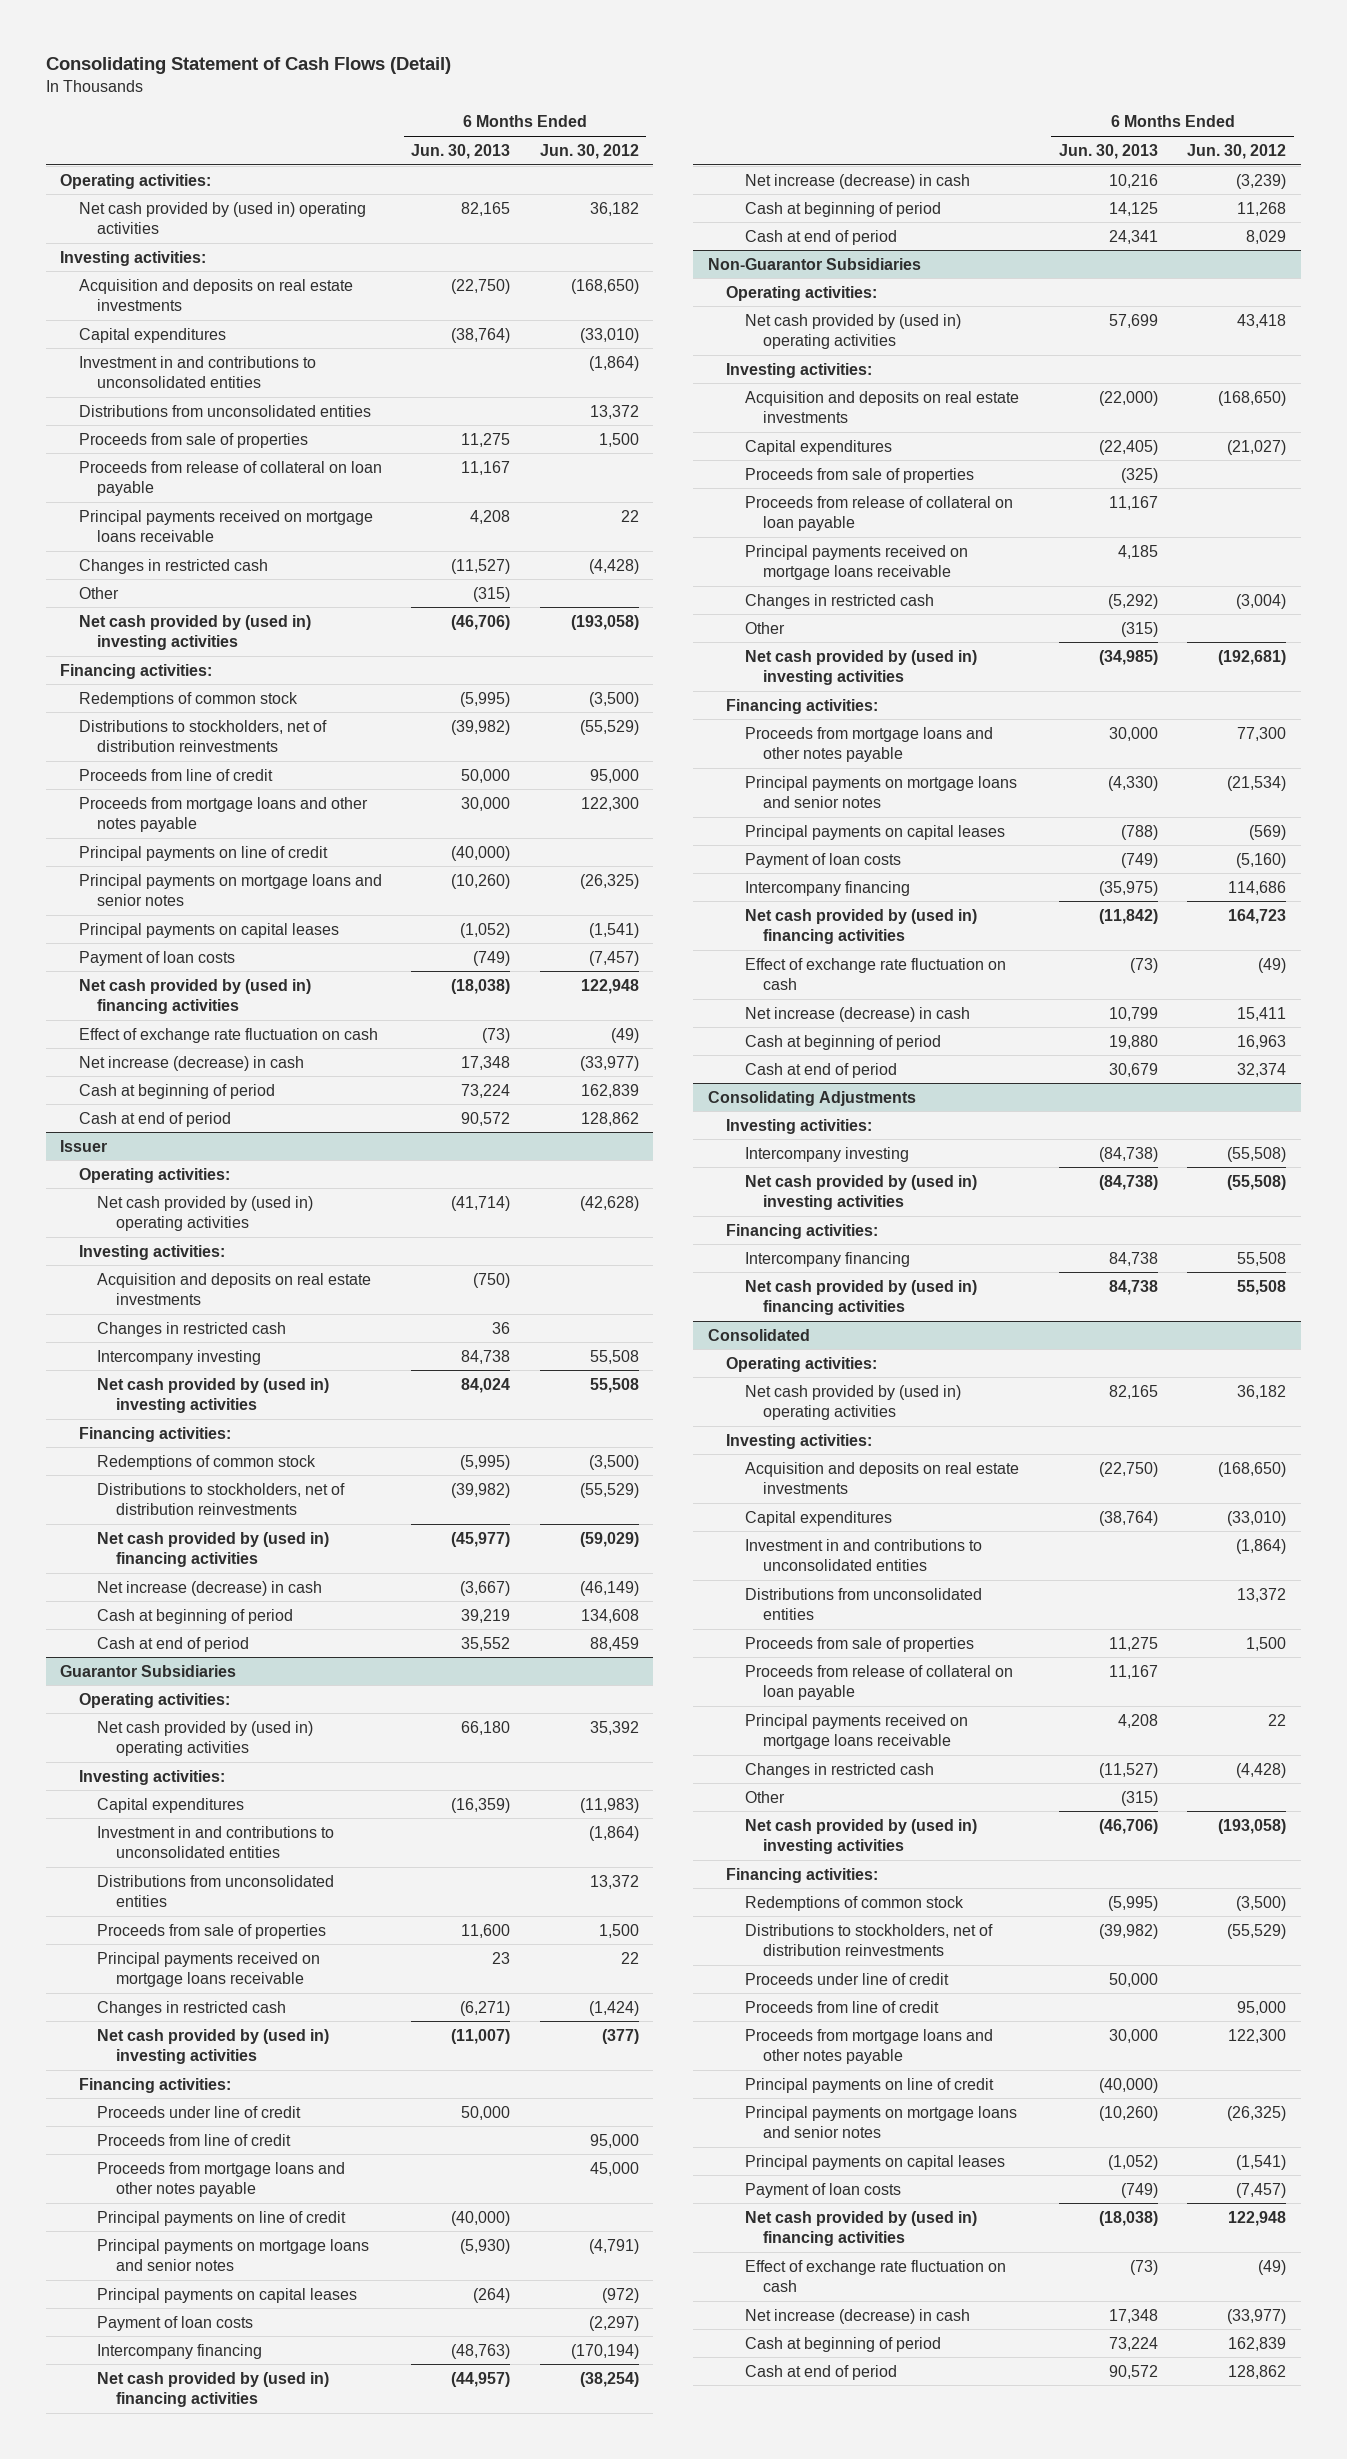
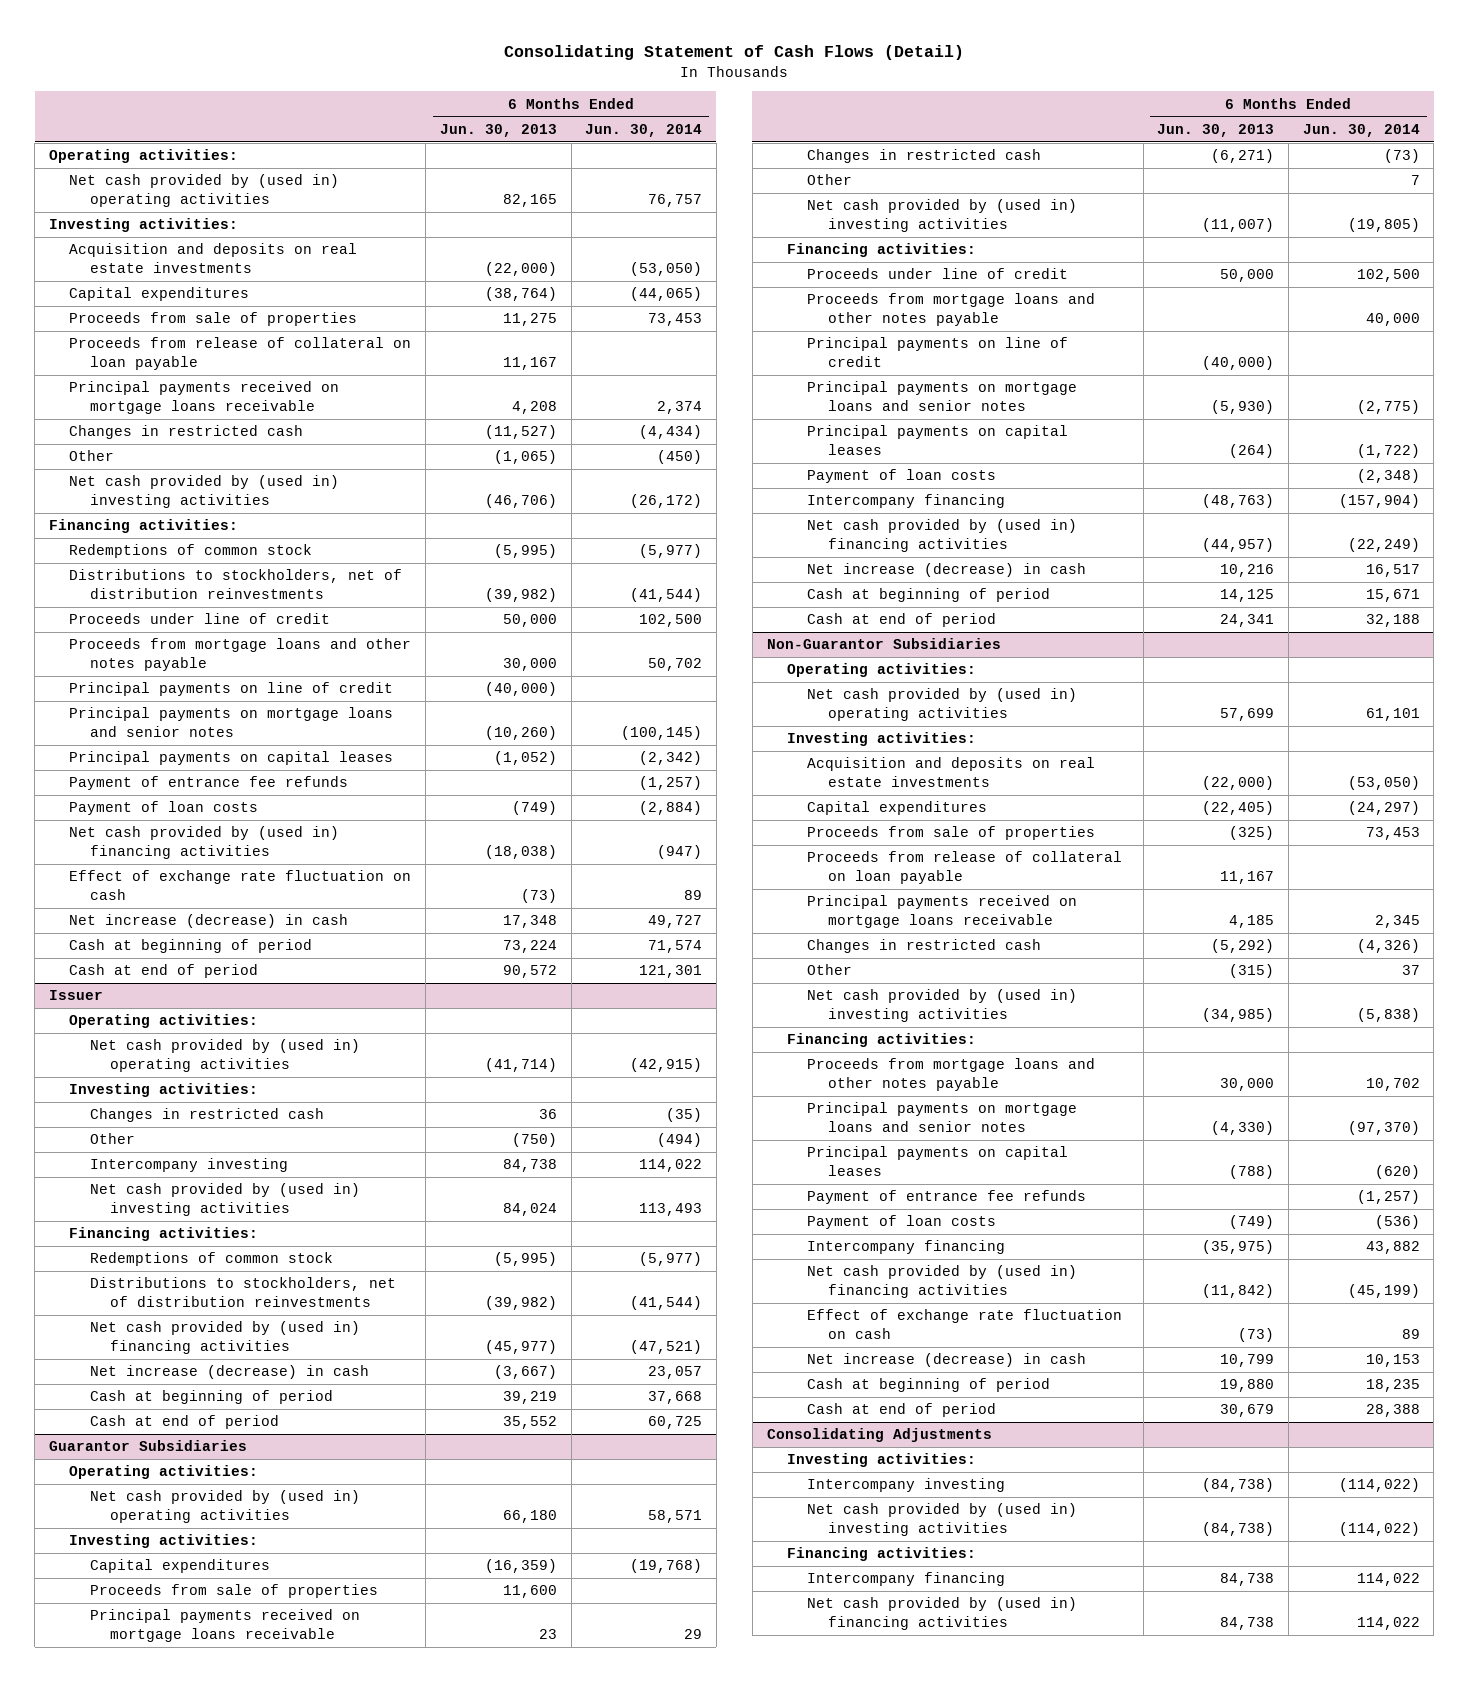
[539,143,639,159] Jun. 30, 2012 -> none
none -> [585,123,703,137] Jun. 30, 2014
[451,278,511,294] (22,750) -> [484,261,557,276] (22,000)
[78,355,316,389] Investment in and contributions to unconsolidated entities -> none
[78,404,371,417] Distributions from unconsolidated entities -> none
[473,586,511,602] (315) -> [493,450,557,465] (1,065)
[78,768,273,781] Proceeds from line of credit -> [69,613,331,625] Proceeds under line of credit
none -> [69,776,349,791] Payment of entrance fee refunds
[97,1272,372,1306] Acquisition and deposits on real estate investments -> none
none -> [89,1133,135,1145] Other
[97,1825,335,1859] Investment in and contributions to unconsolidated entities -> none
[97,1874,335,1908] Distributions from unconsolidated entities -> none
none -> [807,174,853,186] Other
[97,2133,292,2146] Proceeds from line of credit -> none
none -> [807,1190,1087,1205] Payment of entrance fee refunds
[707,1328,810,1341] Consolidated -> none
[726,1356,878,1372] Operating activities: -> none
[744,1384,961,1421] Net cash provided by (used in) operating activities -> none
[726,1433,873,1449] Investing activities: -> none
[744,1461,1019,1495] Acquisition and deposits on real estate investments -> none
[744,1510,892,1526] Capital expenditures -> none
[744,1538,982,1572] Investment in and contributions to unconsolidated entities -> none
[744,1587,982,1621] Distributions from unconsolidated entities -> none
[744,1636,974,1652] Proceeds from sale of properties -> none
[744,1664,1013,1701] Proceeds from release of collateral on loan payable -> none
[744,1713,968,1750] Principal payments received on mortgage loans receivable -> none
[744,1762,934,1778] Changes in restricted cash -> none
[744,1790,785,1803] Other -> none
[744,1818,977,1855] Net cash provided by (used in) investing activities -> none
[726,1867,879,1883] Financing activities: -> none
[744,1895,964,1911] Redemptions of common stock -> none
[744,1923,993,1957] Distributions to stockholders, net of distribution reinvestments -> none
[744,1972,949,1985] Proceeds under line of credit -> none
[744,2000,939,2013] Proceeds from line of credit -> none
[744,2028,993,2065] Proceeds from mortgage loans and other notes payable -> none
[744,2077,994,2093] Principal payments on line of credit -> none
[744,2105,1017,2139] Principal payments on mortgage loans and senior notes -> none
[744,2154,1005,2170] Principal payments on capital leases -> none
[744,2182,901,2198] Payment of loan costs -> none
[744,2210,977,2247] Net cash provided by (used in) financing activities -> none
[744,2259,1006,2293] Effect of exchange rate fluctuation on cash -> none
[744,2308,970,2324] Net increase (decrease) in cash -> none
[744,2336,941,2352] Cash at beginning of period -> none
[744,2364,897,2380] Cash at end of period -> none

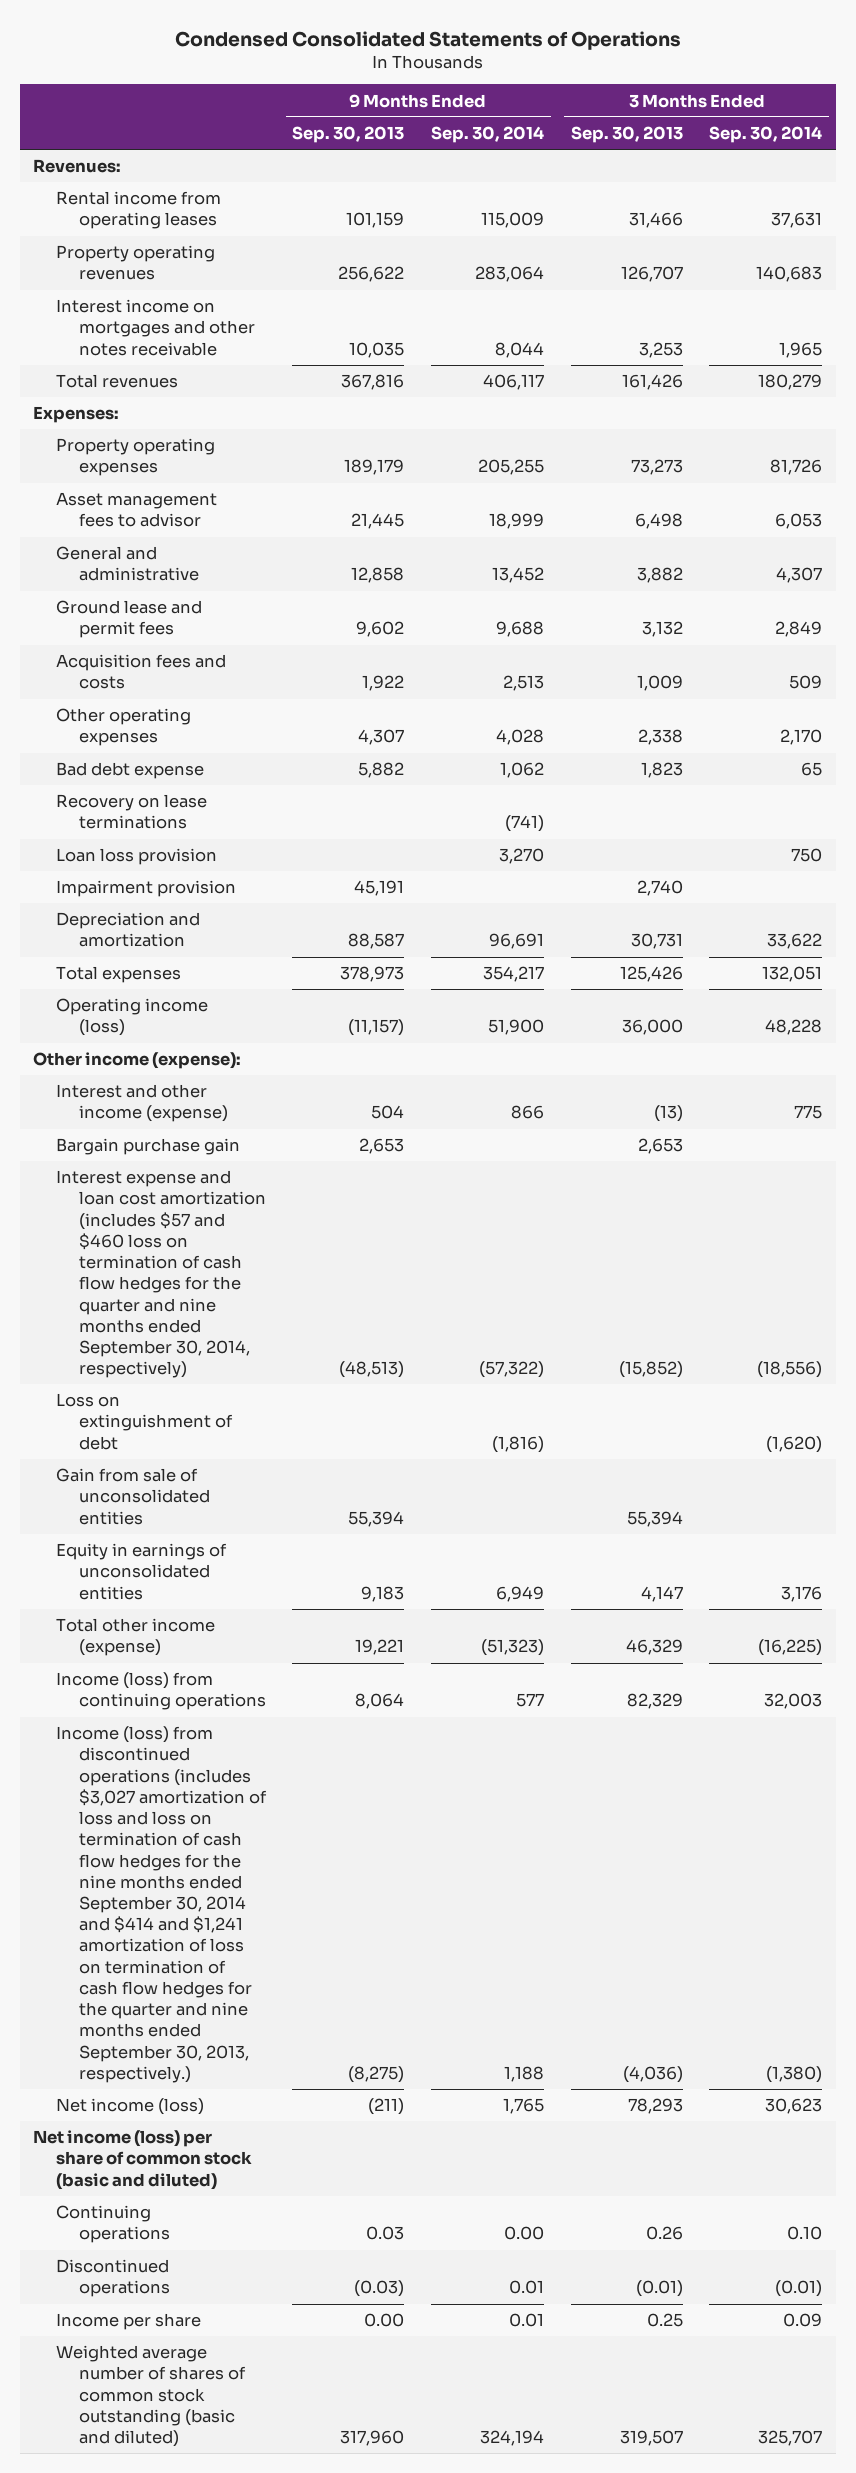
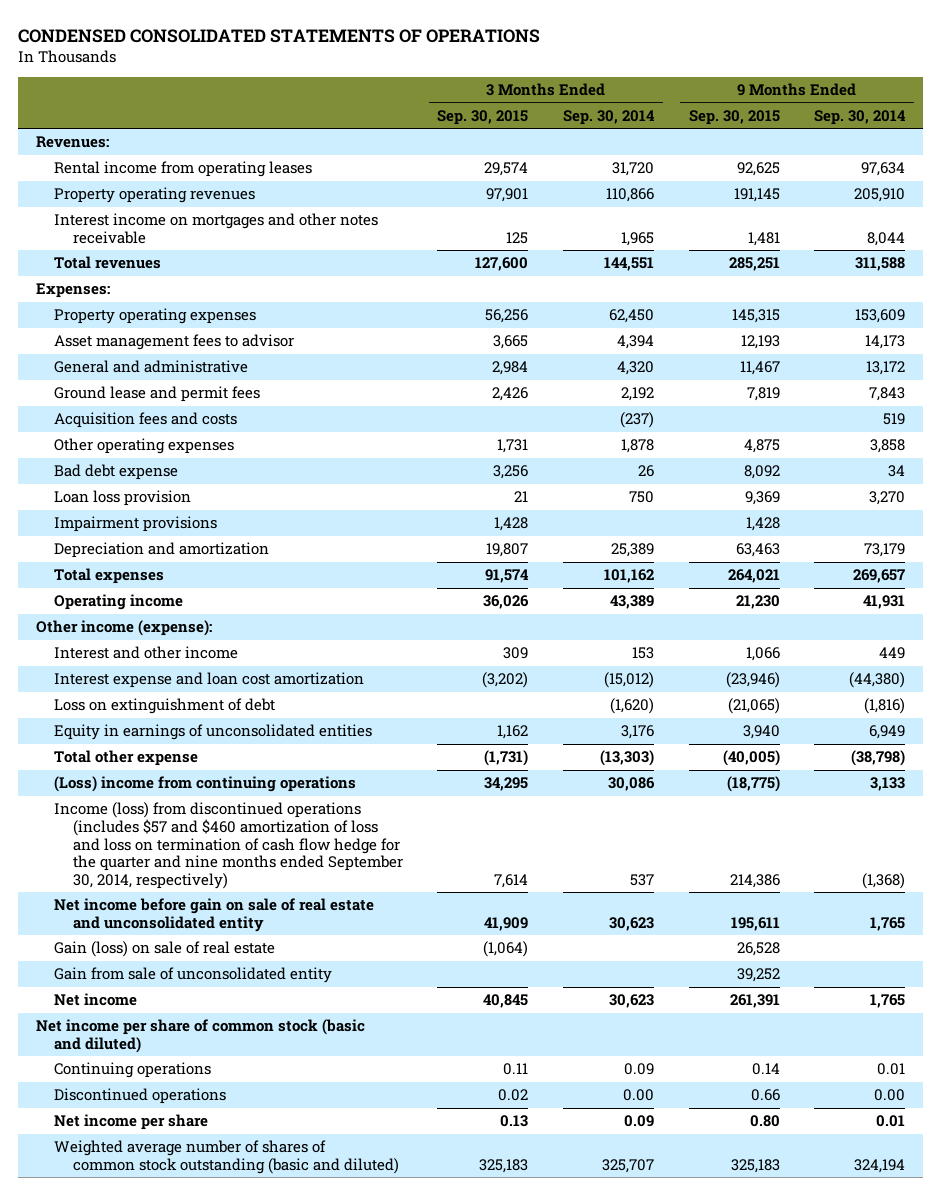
[174,30,681,50] Condensed Consolidated Statements of Operations -> [18,28,541,43] CONDENSED CONSOLIDATED STATEMENTS OF OPERATIONS
[292,126,405,144] Sep. 30, 2013 -> none
[570,126,683,144] Sep. 30, 2013 -> none
none -> [437,109,529,125] Sep. 30, 2015
none -> [688,109,780,125] Sep. 30, 2015
[480,212,544,229] 115,009 -> [861,162,906,177] 97,634
[771,212,823,229] 37,631 -> [612,162,655,177] 31,720
[474,266,544,283] 283,064 -> [854,188,906,203] 205,910
[756,266,823,283] 140,683 -> [606,188,655,203] 110,866
[482,374,544,391] 406,117 -> [855,257,906,272] 311,588
[758,374,823,391] 180,279 -> [604,257,655,272] 144,551
[55,794,207,830] Recovery on lease terminations -> none
[477,459,544,476] 205,255 -> [855,309,906,324] 153,609
[770,459,823,476] 81,726 -> [609,309,655,324] 62,450
[488,513,544,530] 18,999 -> [865,335,906,350] 14,173
[775,513,823,530] 6,053 -> [617,335,655,350] 4,394
[491,567,544,584] 13,452 -> [866,361,906,376] 13,172
[776,567,823,584] 4,307 -> [617,361,655,376] 4,320
[495,621,544,638] 9,688 -> [869,387,906,402] 7,843
[775,621,823,638] 2,849 -> [621,387,655,402] 2,192
[502,675,544,692] 2,513 -> [883,413,906,426] 519
[789,675,823,690] 509 -> [620,412,655,429] (237)
[495,729,544,746] 4,028 -> [870,439,906,454] 3,858
[780,729,823,746] 2,170 -> [621,439,655,454] 1,878
[499,762,544,779] 1,062 -> [888,465,906,478] 34
[801,762,823,777] 65 -> [638,465,655,478] 26
[55,880,236,898] Impairment provision -> [54,516,218,533] Impairment provisions
[488,933,544,950] 96,691 -> [864,543,906,558] 73,179
[767,933,823,950] 33,622 -> [611,543,655,558] 25,389
[482,966,544,983] 354,217 -> [853,569,906,584] 269,657
[762,966,823,983] 132,051 -> [604,569,655,584] 101,162
[55,998,208,1037] Operating income (loss) -> [54,594,184,611] Operating income
[487,1019,544,1036] 51,900 -> [863,595,906,610] 41,931
[765,1019,823,1036] 48,228 -> [610,595,655,610] 43,389
[55,1138,240,1156] Bargain purchase gain -> none
[55,1084,228,1123] Interest and other income (expense) -> [54,646,239,660] Interest and other income
[510,1105,544,1120] 866 -> [879,647,906,660] 449
[794,1105,823,1120] 775 -> [632,647,655,660] 153
[55,1170,266,1379] Interest expense and loan cost amortization (includes $57 and $460 loss on termination of cash flow hedges for the quarter and nine months ended September 30, 2014, respectively) -> [54,672,365,689] Interest expense and loan cost amortization
[478,1361,544,1379] (57,322) -> [849,672,906,689] (44,380)
[757,1361,823,1379] (18,556) -> [604,672,655,689] (15,012)
[55,1468,210,1525] Gain from sale of unconsolidated entities -> none
[55,1618,215,1657] Total other income (expense) -> [54,750,199,767] Total other expense
[480,1639,544,1657] (51,323) -> [851,750,906,767] (38,798)
[758,1639,823,1657] (16,225) -> [600,750,655,767] (13,303)
[55,1672,266,1711] Income (loss) from continuing operations -> [54,776,357,793] (Loss) income from continuing operations
[515,1693,544,1708] 577 -> [870,777,906,792] 3,133
[764,1693,823,1710] 32,003 -> [608,777,656,792] 30,086
[55,1726,267,2083] Income (loss) from discontinued operations (includes $3,027 amortization of loss and loss on termination of cash flow hedges for the nine months ended September 30, 2014 and $414 and $1,241 amortization of loss on termination of cash flow hedges for the quarter and nine months ended September 30, 2013, respectively.) -> [54,802,403,889] Income (loss) from discontinued operations (includes $57 and $460 amortization of loss and loss on termination of cash flow hedge for the quarter and nine months ended September 30, 2014, respectively)
[503,2065,544,2082] 1,188 -> [862,872,906,889] (1,368)
[766,2065,823,2083] (1,380) -> [630,873,655,886] 537
none -> [54,898,375,932] Net income before gain on sale of real estate and unconsolidated entity
none -> [54,941,276,958] Gain (loss) on sale of real estate
none -> [54,967,333,984] Gain from sale of unconsolidated entity
[55,2098,204,2116] Net income (loss) -> [54,993,138,1007] Net income
[33,2130,252,2190] Net income (loss) per share of common stock (basic and diluted) -> [35,1019,365,1053] Net income per share of common stock (basic and diluted)
[503,2226,544,2241] 0.00 -> [877,1063,906,1076] 0.01
[787,2226,823,2241] 0.10 -> [624,1063,655,1076] 0.09
[508,2280,544,2295] 0.01 -> [874,1089,906,1102] 0.00
[775,2280,823,2298] (0.01) -> [623,1089,655,1102] 0.00
[55,2313,201,2331] Income per share -> [54,1114,209,1131] Net income per share

